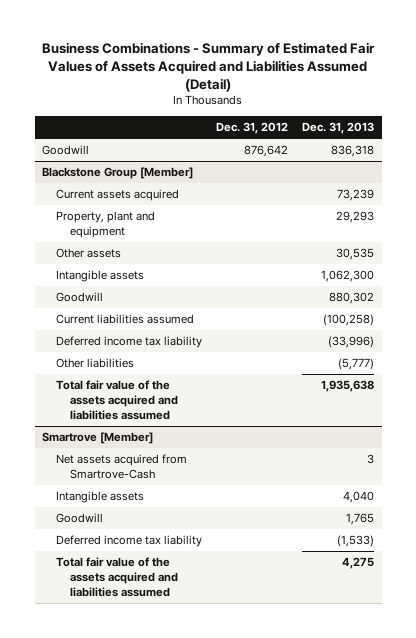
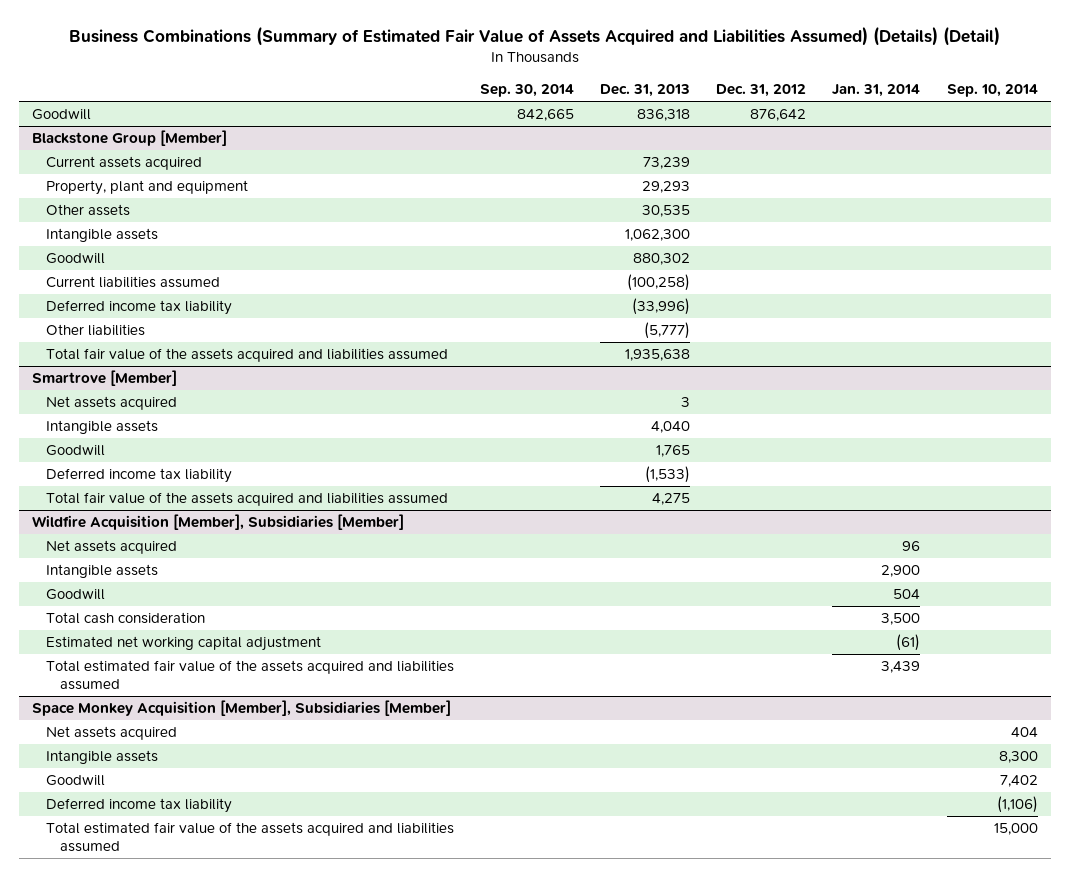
[42,41,376,92] Business Combinations - Summary of Estimated Fair Values of Assets Acquired and Liabilities Assumed (Detail) -> [68,26,1000,47] Business Combinations (Summary of Estimated Fair Value of Assets Acquired and Liabilities Assumed) (Details) (Detail)
none -> [480,84,575,98] Sep. 30, 2014
none -> [832,84,921,98] Jan. 31, 2014
none -> [946,84,1038,98] Sep. 10, 2014
[56,454,188,480] Net assets acquired from Smartrove-Cash -> [45,396,177,411] Net assets acquired
none -> [31,514,404,531] Wildfire Acquisition [Member], Subsidiaries [Member]
none -> [45,540,177,555] Net assets acquired
none -> [45,564,158,579] Intangible assets
none -> [45,589,105,601] Goodwill
none -> [45,612,205,625] Total cash consideration
none -> [45,636,321,652] Estimated net working capital adjustment
none -> [45,660,454,691] Total estimated fair value of the assets acquired and liabilities assumed
none -> [31,700,451,717] Space Monkey Acquisition [Member], Subsidiaries [Member]
none -> [45,726,177,741] Net assets acquired
none -> [45,750,158,765] Intangible assets
none -> [45,775,105,787] Goodwill
none -> [45,798,232,814] Deferred income tax liability
none -> [45,822,454,853] Total estimated fair value of the assets acquired and liabilities assumed

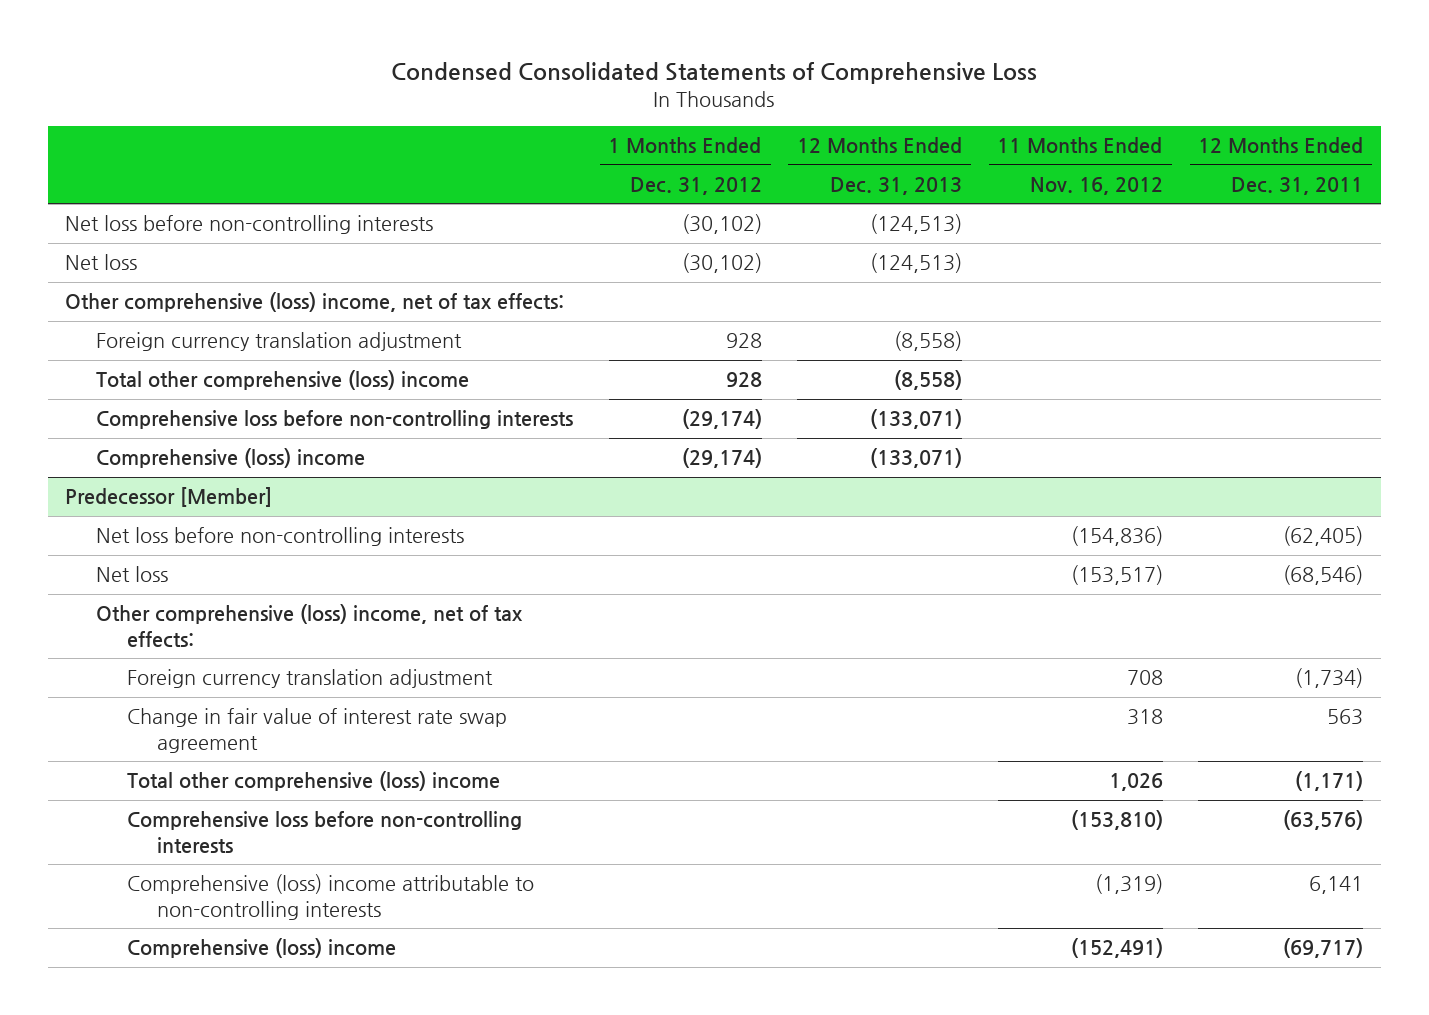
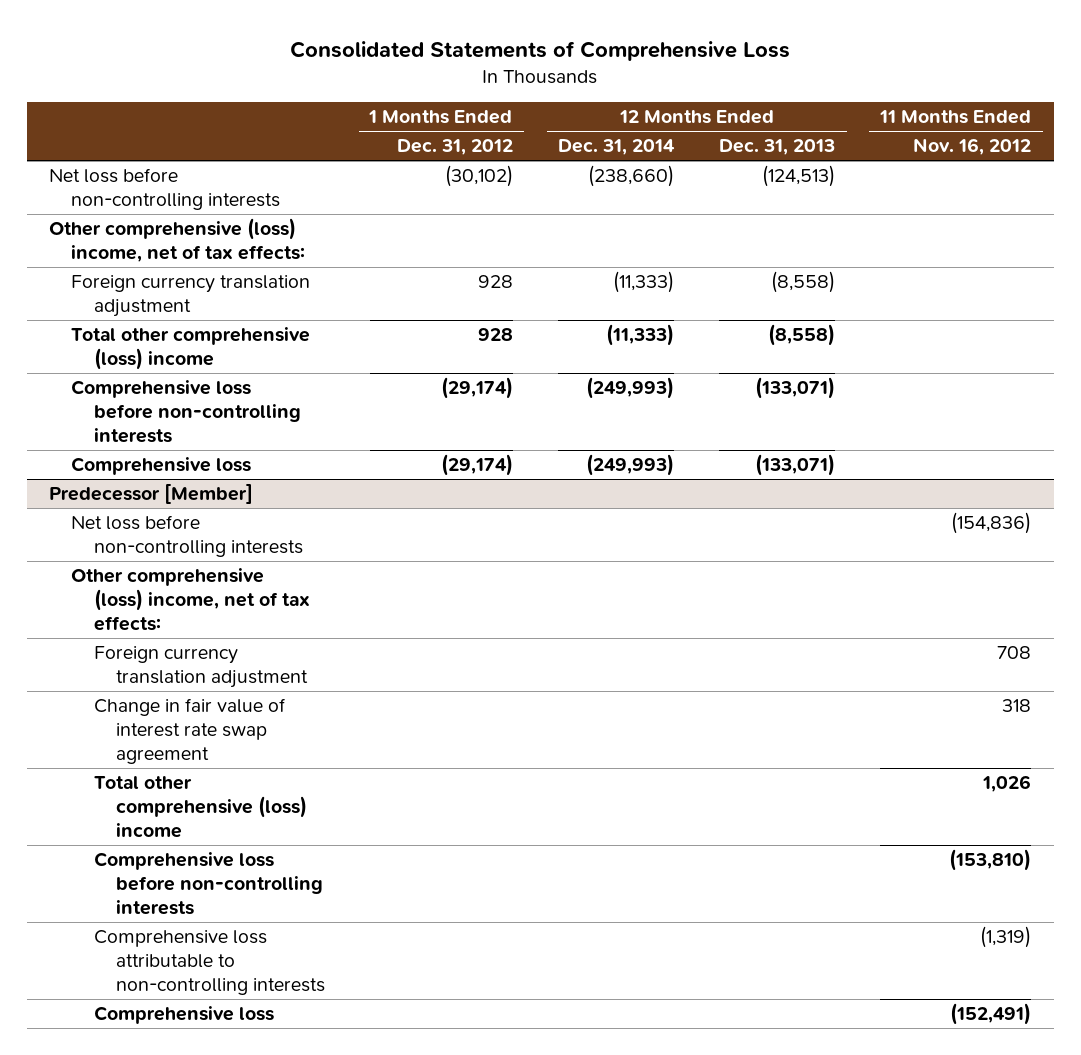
[391,61,1038,84] Condensed Consolidated Statements of Comprehensive Loss -> [290,40,791,61] Consolidated Statements of Comprehensive Loss
[1231,177,1364,196] Dec. 31, 2011 -> none
none -> [558,139,676,156] Dec. 31, 2014
[65,254,138,271] Net loss -> none
[96,448,366,469] Comprehensive (loss) income -> [71,457,252,476] Comprehensive loss
[96,566,169,583] Net loss -> none
[126,874,534,920] Comprehensive (loss) income attributable to non-controlling interests -> [93,930,325,996] Comprehensive loss attributable to non-controlling interests
[126,938,396,959] Comprehensive (loss) income -> [93,1006,274,1025] Comprehensive loss

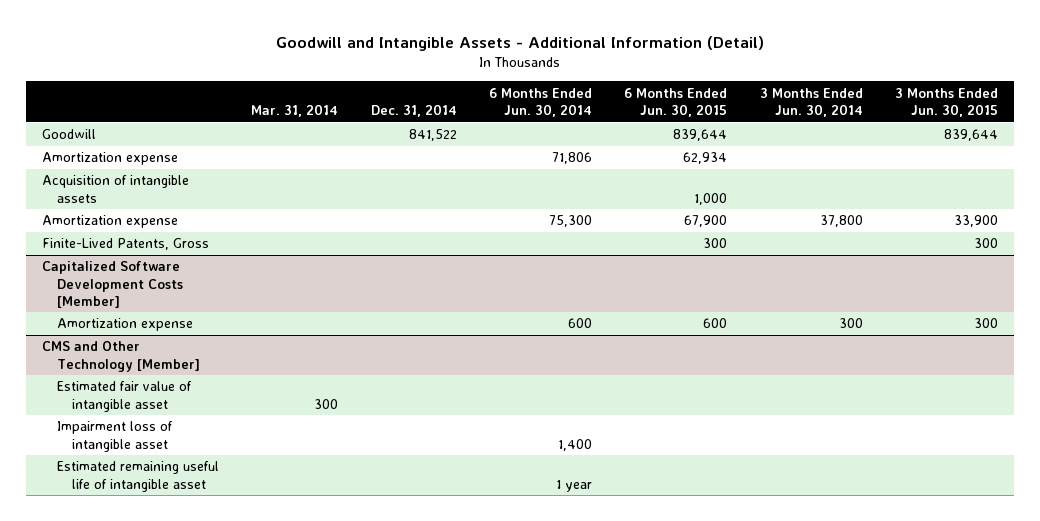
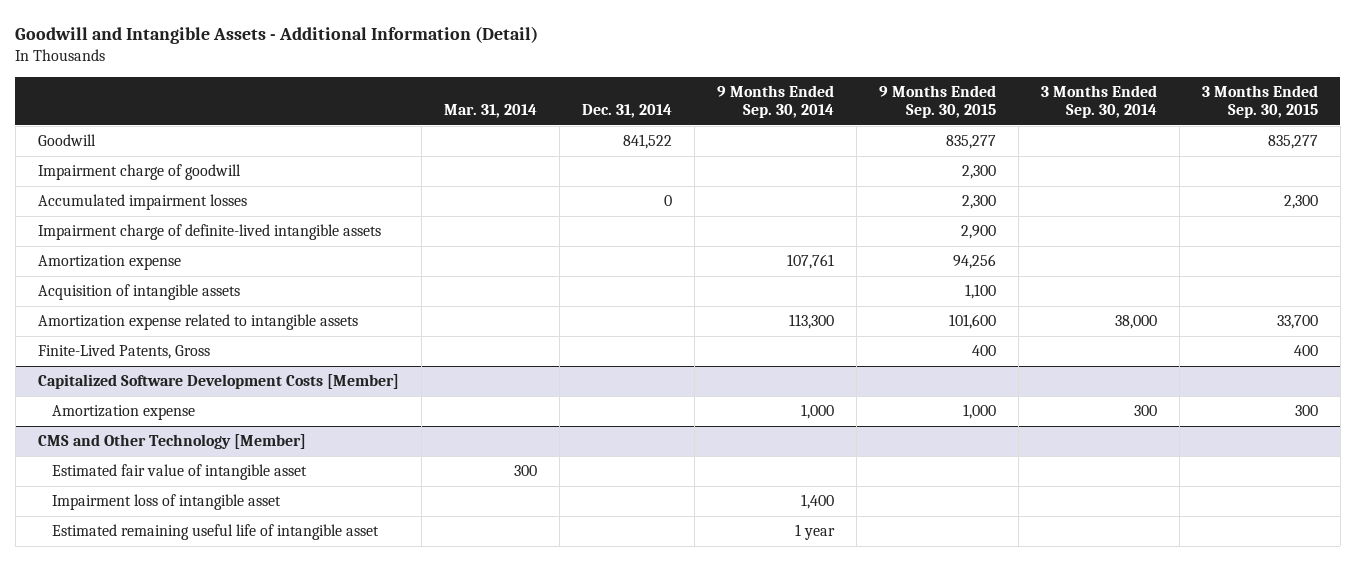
[489,87,593,117] 6 Months Ended Jun. 30, 2014 -> none
[624,87,728,117] 6 Months Ended Jun. 30, 2015 -> none
[759,87,863,117] 3 Months Ended Jun. 30, 2014 -> none
[895,87,999,117] 3 Months Ended Jun. 30, 2015 -> none
none -> [716,85,834,119] 9 Months Ended Sep. 30, 2014
none -> [878,85,996,119] 9 Months Ended Sep. 30, 2015
none -> [1040,85,1157,119] 3 Months Ended Sep. 30, 2014
none -> [1201,85,1318,119] 3 Months Ended Sep. 30, 2015
none -> [37,164,241,181] Impairment charge of goodwill
none -> [37,194,247,211] Accumulated impairment losses
none -> [37,224,381,241] Impairment charge of definite-lived intangible assets
[42,215,179,229] Amortization expense -> [37,314,358,331] Amortization expense related to intangible assets

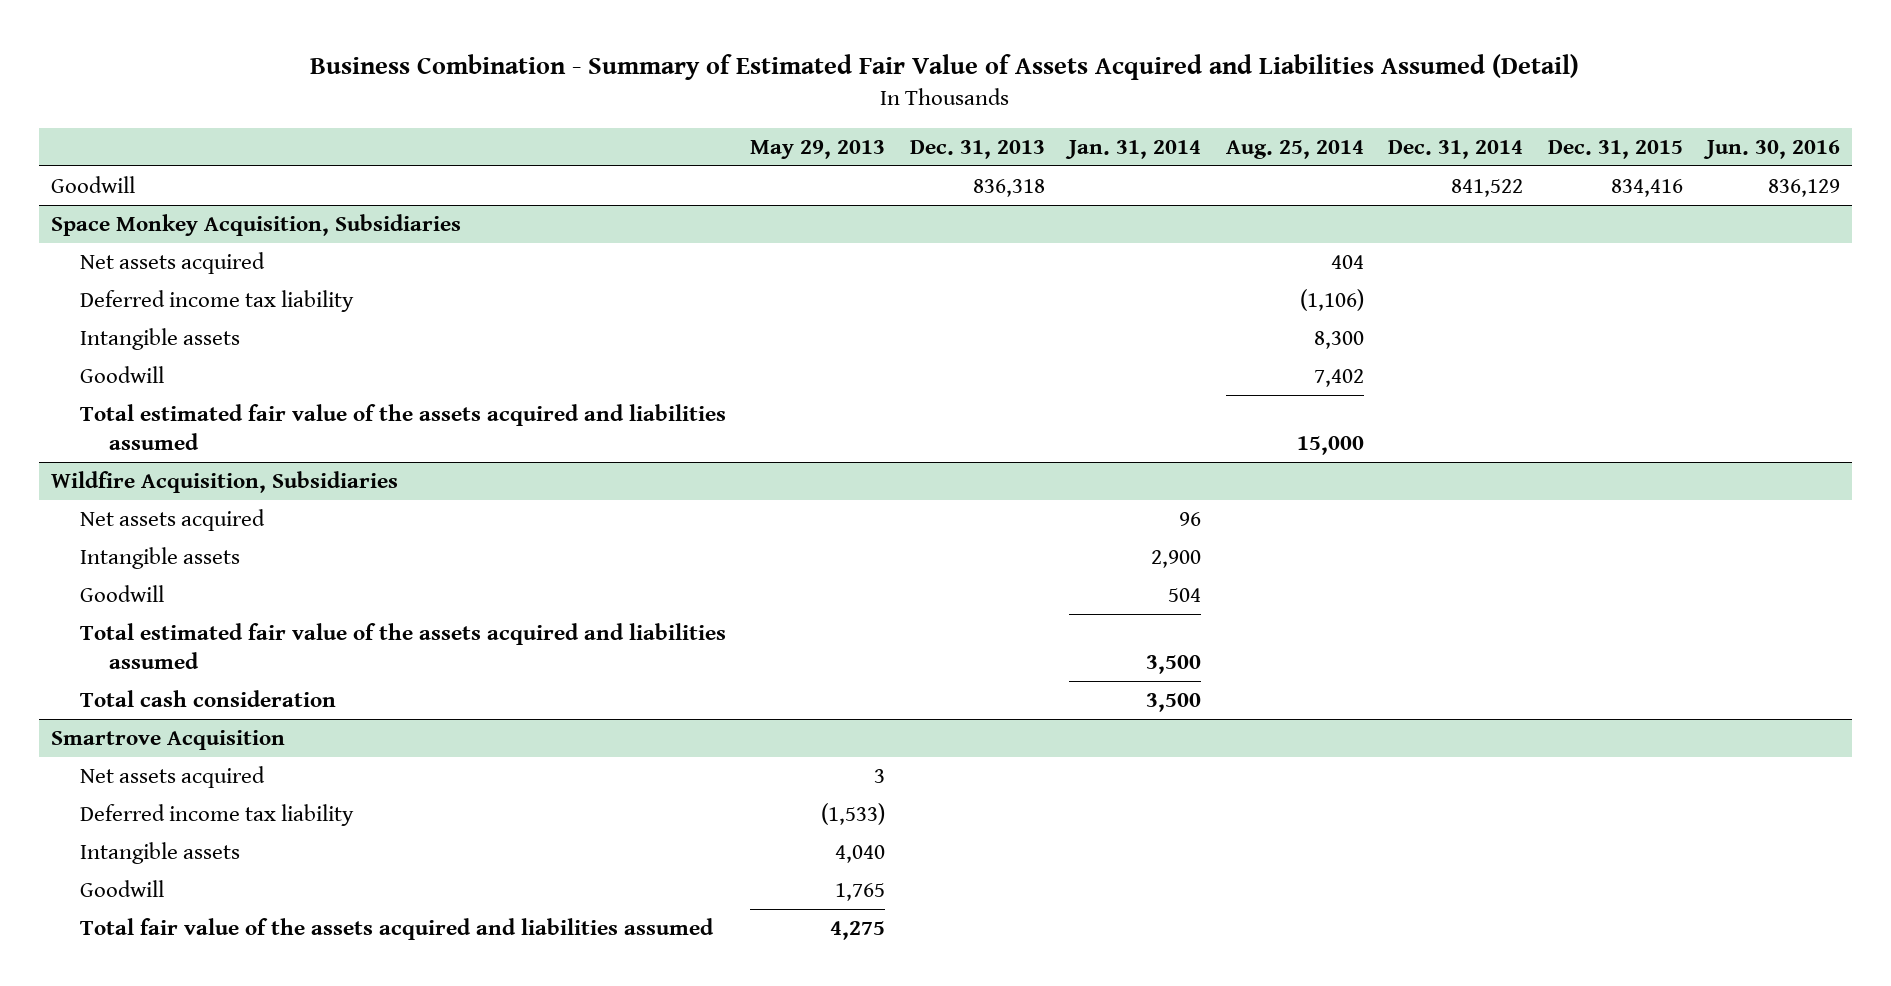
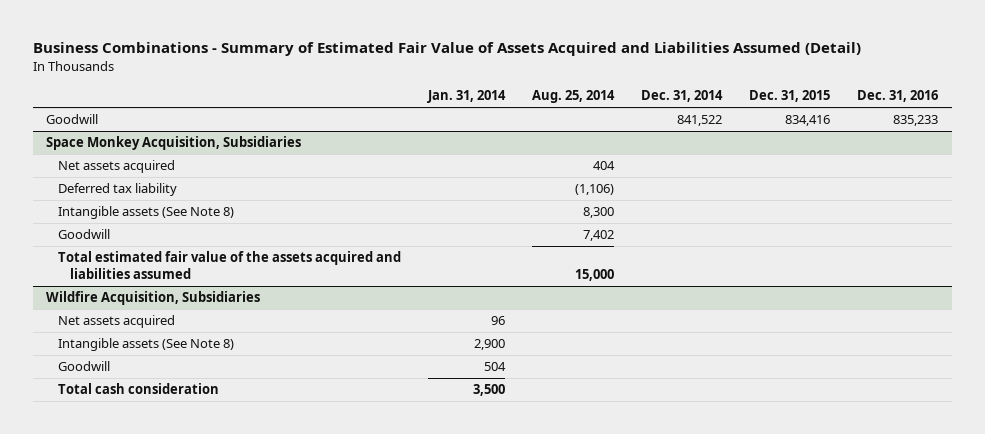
[310,54,1580,81] Business Combination - Summary of Estimated Fair Value of Assets Acquired and Liabilities Assumed (Detail) -> [32,42,861,57] Business Combinations - Summary of Estimated Fair Value of Assets Acquired and Liabilities Assumed (Detail)
[750,139,886,159] May 29, 2013 -> none
[909,139,1045,159] Dec. 31, 2013 -> none
[1702,139,1840,159] Jun. 30, 2016 -> none
none -> [857,90,939,103] Dec. 31, 2016
[79,289,354,312] Deferred income tax liability -> [58,183,178,197] Deferred tax liability
[79,327,240,350] Intangible assets -> [58,206,235,220] Intangible assets (See Note 8)
[79,546,240,569] Intangible assets -> [58,338,235,352] Intangible assets (See Note 8)
[79,622,726,670] Total estimated fair value of the assets acquired and liabilities assumed -> none
[51,729,286,750] Smartrove Acquisition -> none
[79,765,265,788] Net assets acquired -> none
[79,803,354,826] Deferred income tax liability -> none
[79,841,240,864] Intangible assets -> none
[79,879,164,897] Goodwill -> none
[79,917,714,940] Total fair value of the assets acquired and liabilities assumed -> none

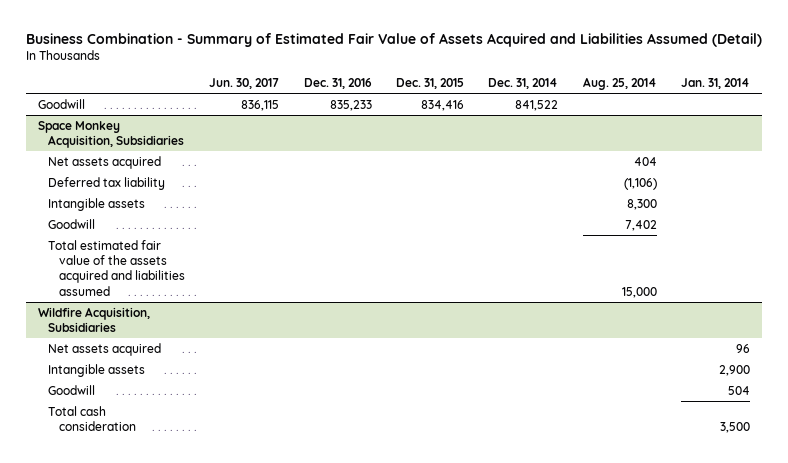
[32,42,861,57] Business Combinations - Summary of Estimated Fair Value of Assets Acquired and Liabilities Assumed (Detail) -> [25,33,762,48] Business Combination - Summary of Estimated Fair Value of Assets Acquired and Liabilities Assumed (Detail)
none -> [209,78,280,90] Jun. 30, 2017
[58,206,235,220] Intangible assets (See Note 8) -> [48,197,146,211] Intangible assets
[58,338,235,352] Intangible assets (See Note 8) -> [48,363,146,377] Intangible assets

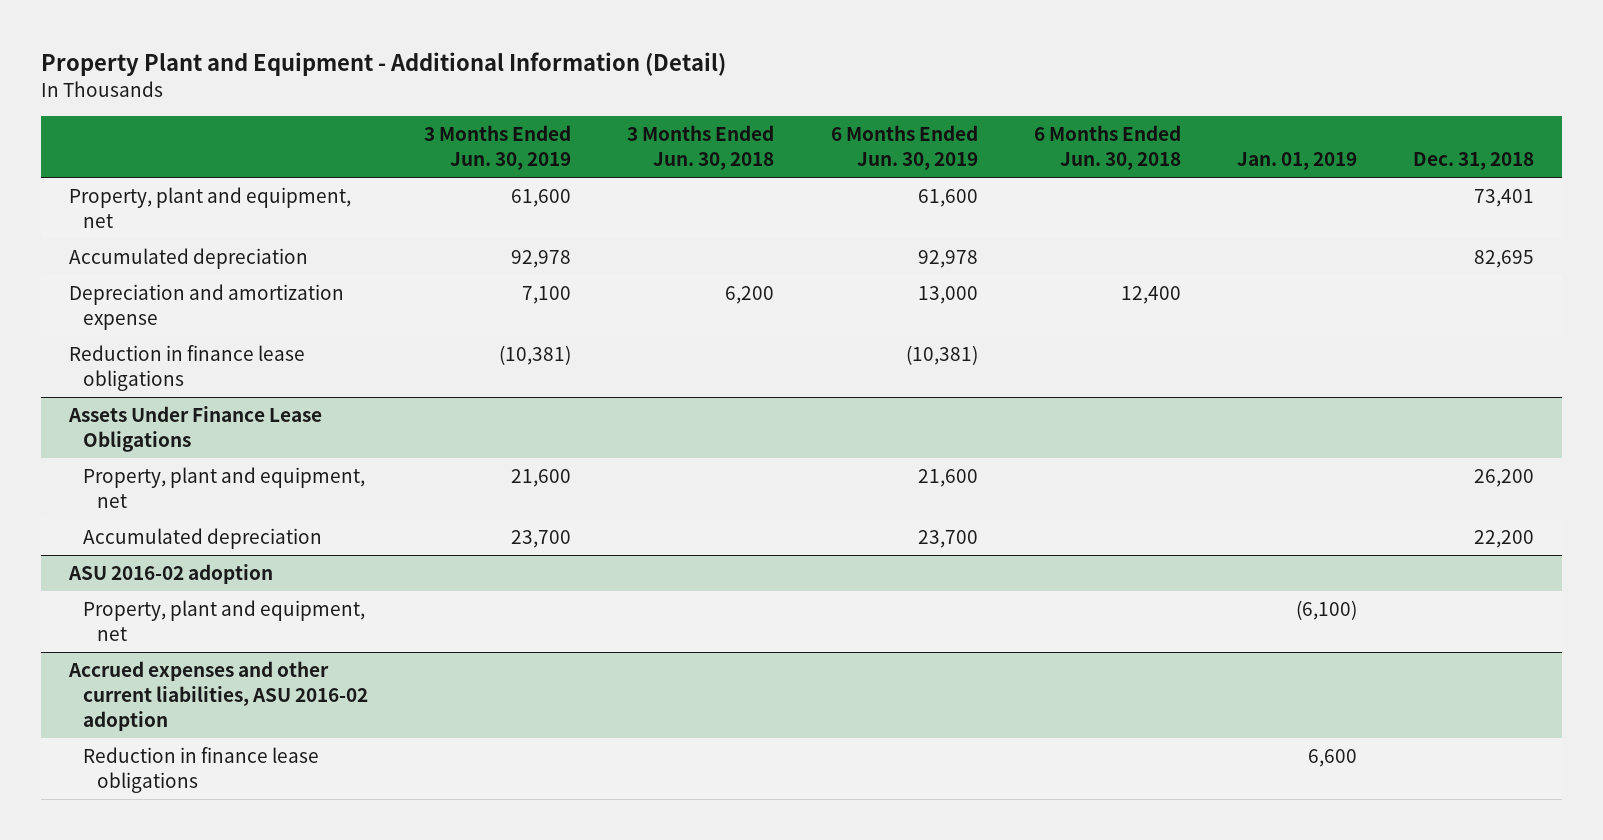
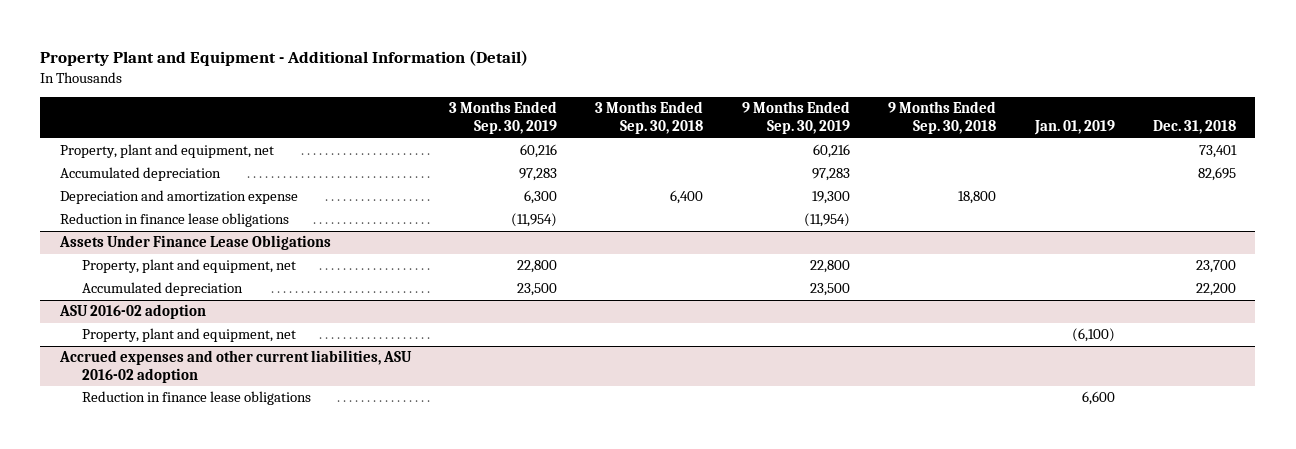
[424,125,572,171] 3 Months Ended Jun. 30, 2019 -> none
[627,125,775,171] 3 Months Ended Jun. 30, 2018 -> none
[830,125,978,171] 6 Months Ended Jun. 30, 2019 -> none
[1033,125,1181,171] 6 Months Ended Jun. 30, 2018 -> none
none -> [449,101,558,135] 3 Months Ended Sep. 30, 2019
none -> [595,101,704,135] 3 Months Ended Sep. 30, 2018
none -> [741,101,850,135] 9 Months Ended Sep. 30, 2019
none -> [888,101,997,135] 9 Months Ended Sep. 30, 2018
[1474,469,1535,488] 26,200 -> [1195,260,1236,274] 23,700

